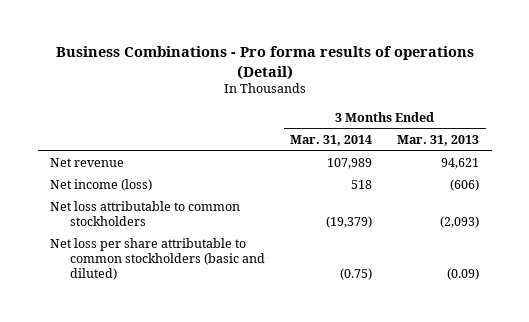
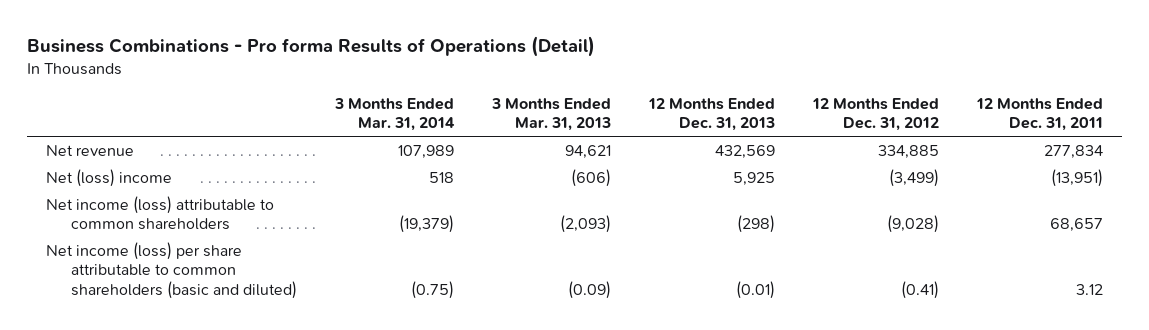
[55,46,474,80] Business Combinations - Pro forma results of operations (Detail) -> [26,35,595,57] Business Combinations - Pro forma Results of Operations (Detail)
none -> [648,97,776,132] 12 Months Ended Dec. 31, 2013
none -> [812,97,940,132] 12 Months Ended Dec. 31, 2012
none -> [976,97,1104,132] 12 Months Ended Dec. 31, 2011
[50,178,153,191] Net income (loss) -> [45,168,172,187] Net (loss) income
[50,200,241,226] Net loss attributable to common stockholders -> [45,195,274,231] Net income (loss) attributable to common shareholders
[50,237,266,280] Net loss per share attributable to common stockholders (basic and diluted) -> [45,241,297,299] Net income (loss) per share attributable to common shareholders (basic and diluted)

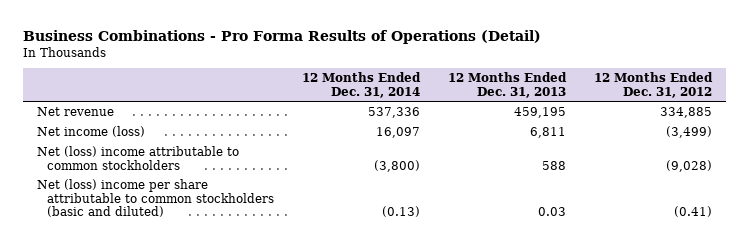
[26,35,595,57] Business Combinations - Pro forma Results of Operations (Detail) -> [22,29,541,44] Business Combinations - Pro Forma Results of Operations (Detail)
[334,97,456,132] 3 Months Ended Mar. 31, 2014 -> none
[491,97,612,132] 3 Months Ended Mar. 31, 2013 -> none
[976,97,1104,132] 12 Months Ended Dec. 31, 2011 -> none
none -> [302,72,422,98] 12 Months Ended Dec. 31, 2014
[715,144,776,159] 432,569 -> [514,107,567,119] 459,195
[45,168,172,187] Net (loss) income -> [36,126,145,138] Net income (loss)
[733,171,776,186] 5,925 -> [530,127,567,139] 6,811
[45,195,274,231] Net income (loss) attributable to common shareholders -> [36,146,239,170] Net (loss) income attributable to common stockholders
[737,215,776,234] (298) -> [542,160,567,170] 588
[45,241,297,299] Net income (loss) per share attributable to common shareholders (basic and diluted) -> [36,179,275,218] Net (loss) income per share attributable to common stockholders (basic and diluted)
[736,280,776,299] (0.01) -> [538,207,567,217] 0.03

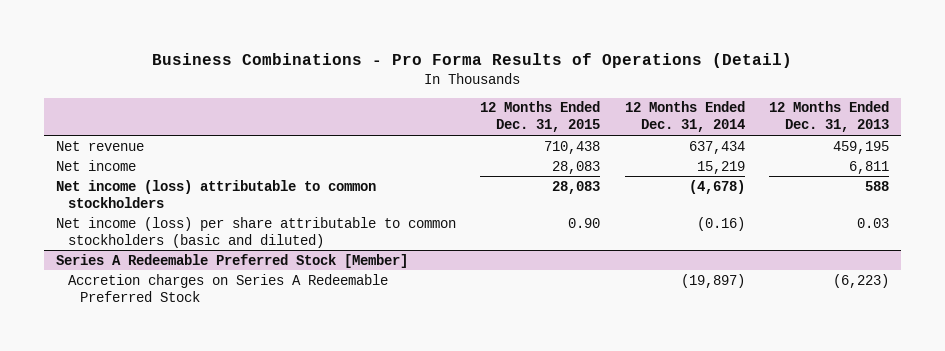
[594,72,714,98] 12 Months Ended Dec. 31, 2012 -> none
none -> [480,101,601,133] 12 Months Ended Dec. 31, 2015
[368,107,421,119] 537,336 -> [688,140,745,154] 637,434
[36,126,145,138] Net income (loss) -> [55,159,136,171] Net income
[376,127,421,139] 16,097 -> [696,160,745,174] 15,219
[36,146,239,170] Net (loss) income attributable to common stockholders -> [55,179,376,208] Net income (loss) attributable to common stockholders
[374,159,421,172] (3,800) -> [688,179,745,194] (4,678)
[36,179,275,218] Net (loss) income per share attributable to common stockholders (basic and diluted) -> [55,216,456,248] Net income (loss) per share attributable to common stockholders (basic and diluted)
[382,206,421,218] (0.13) -> [696,216,745,231] (0.16)
none -> [55,253,408,268] Series A Redeemable Preferred Stock [Member]
none -> [68,273,389,302] Accretion charges on Series A Redeemable Preferred Stock

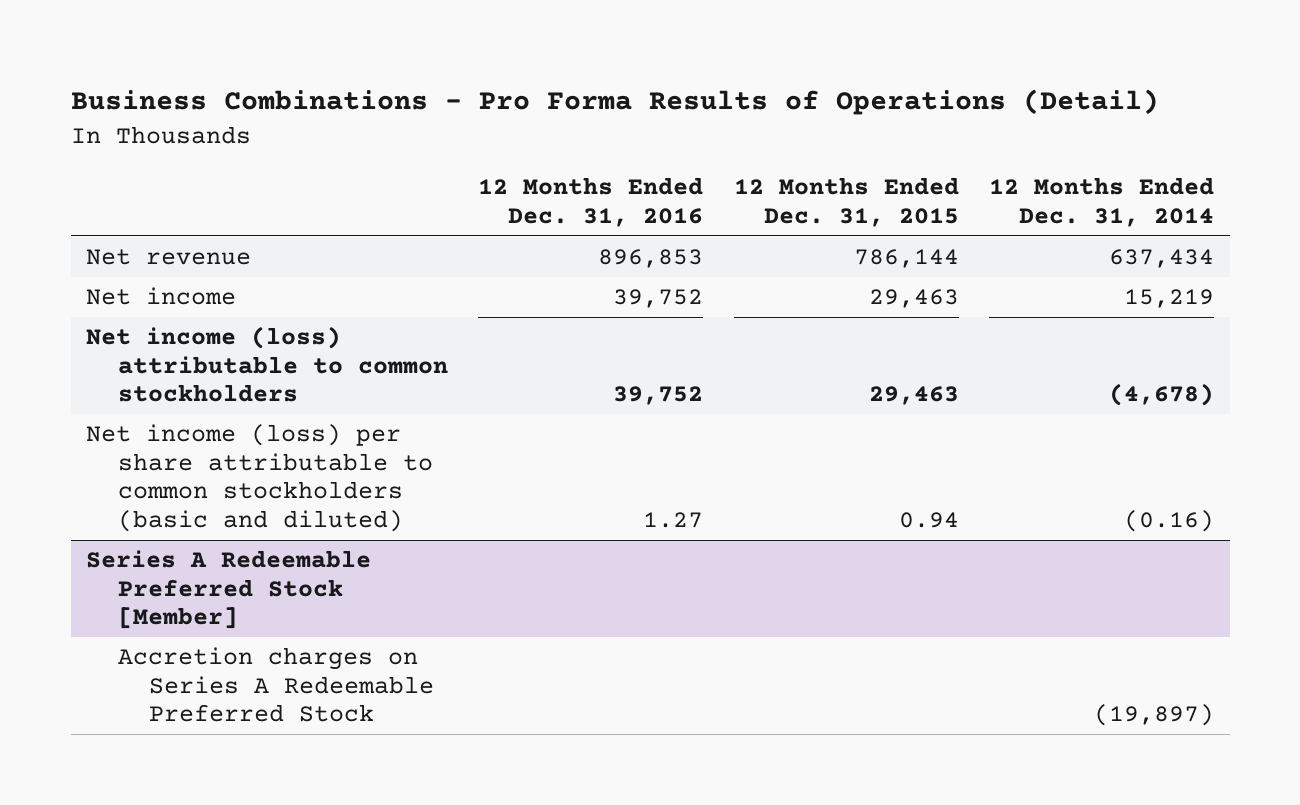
[768,101,889,133] 12 Months Ended Dec. 31, 2013 -> none
none -> [478,177,704,228] 12 Months Ended Dec. 31, 2016
[544,140,601,154] 710,438 -> [853,249,959,269] 786,144
[552,160,601,174] 28,083 -> [868,289,959,309] 29,463
[552,180,601,194] 28,083 -> [868,386,959,406] 29,463
[568,217,601,228] 0.90 -> [898,511,959,528] 0.94

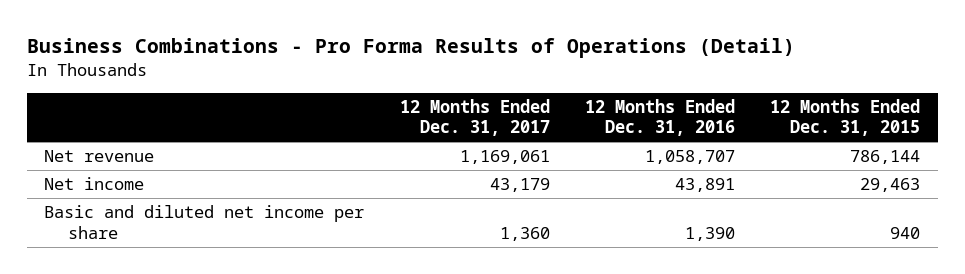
[989,177,1215,228] 12 Months Ended Dec. 31, 2014 -> none
none -> [399,98,550,137] 12 Months Ended Dec. 31, 2017
[85,326,448,403] Net income (loss) attributable to common stockholders -> none
[85,550,371,630] Series A Redeemable Preferred Stock [Member] -> none
[117,647,435,723] Accretion charges on Series A Redeemable Preferred Stock -> none
[598,249,704,269] 896,853 -> [645,149,736,164] 1,058,707
[613,289,704,309] 39,752 -> [675,177,736,192] 43,891
[85,424,433,532] Net income (loss) per share attributable to common stockholders (basic and diluted) -> [44,204,365,239] Basic and diluted net income per share
[643,511,704,528] 1.27 -> [685,226,736,241] 1,390
[898,511,959,528] 0.94 -> [890,226,921,239] 940

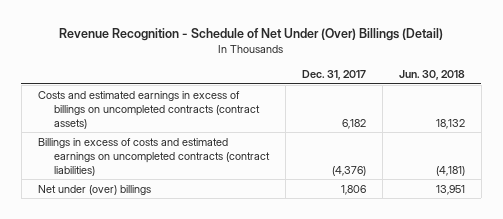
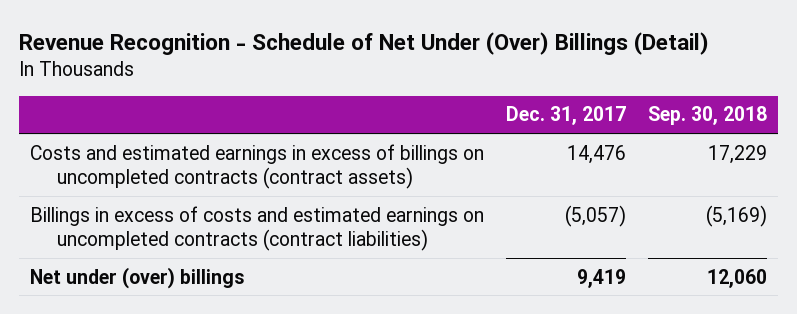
[398,70,465,81] Jun. 30, 2018 -> none
none -> [647,106,767,126] Sep. 30, 2018
[341,118,366,129] 6,182 -> [566,144,626,164] 14,476
[331,165,366,176] (4,376) -> [564,204,626,227] (5,057)
[340,184,366,195] 1,806 -> [576,268,626,288] 9,419

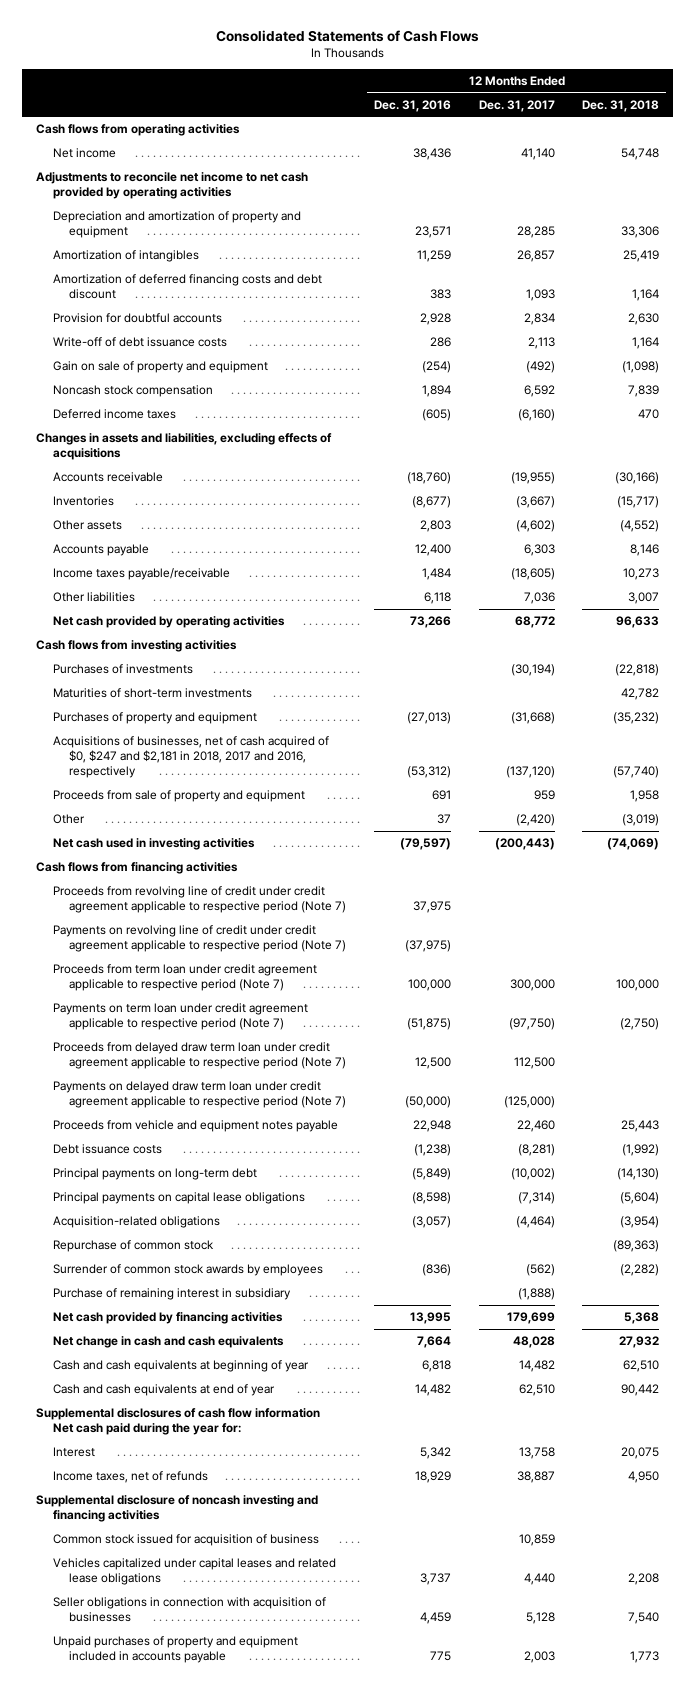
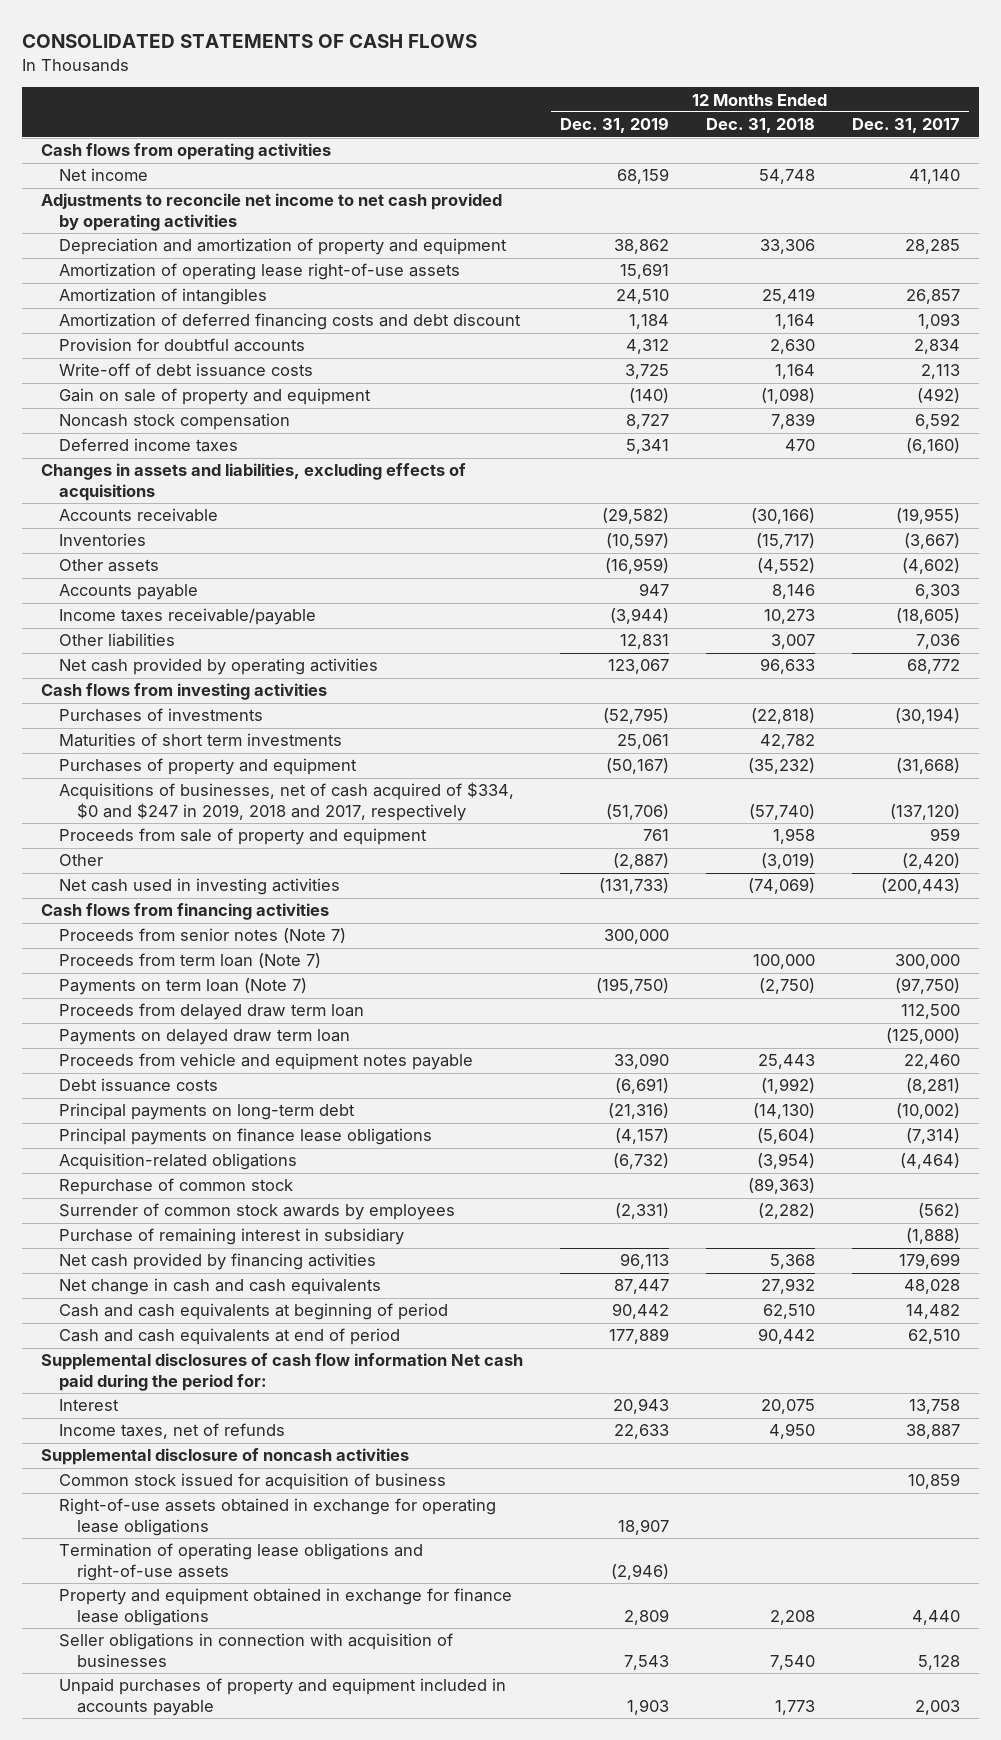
[215,29,479,42] Consolidated Statements of Cash Flows -> [22,34,478,49] CONSOLIDATED STATEMENTS OF CASH FLOWS
[374,99,452,112] Dec. 31, 2016 -> none
none -> [559,117,669,134] Dec. 31, 2019
none -> [58,263,460,281] Amortization of operating lease right-of-use assets
[52,568,230,581] Income taxes payable/receivable -> [58,608,316,626] Income taxes receivable/payable
[52,688,252,699] Maturities of short-term investments -> [58,733,342,748] Maturities of short term investments
[52,736,329,779] Acquisitions of businesses, net of cash acquired of $0, $247 and $2,181 in 2018, 2017 and 2016, respectively -> [58,782,514,821] Acquisitions of businesses, net of cash acquired of $334, $0 and $247 in 2019, 2018 and 2017, respectively
[52,886,347,914] Proceeds from revolving line of credit under credit agreement applicable to respective period (Note 7) -> none
[52,925,347,953] Payments on revolving line of credit under credit agreement applicable to respective period (Note 7) -> none
none -> [58,928,346,944] Proceeds from senior notes (Note 7)
[52,964,317,992] Proceeds from term loan under credit agreement applicable to respective period (Note 7) -> [58,953,321,969] Proceeds from term loan (Note 7)
[52,1003,308,1031] Payments on term loan under credit agreement applicable to respective period (Note 7) -> [58,978,307,996] Payments on term loan (Note 7)
[52,1042,347,1070] Proceeds from delayed draw term loan under credit agreement applicable to respective period (Note 7) -> [58,1003,364,1021] Proceeds from delayed draw term loan
[52,1081,347,1109] Payments on delayed draw term loan under credit agreement applicable to respective period (Note 7) -> [58,1029,350,1046] Payments on delayed draw term loan
[52,1192,305,1205] Principal payments on capital lease obligations -> [58,1128,432,1146] Principal payments on finance lease obligations
[52,1360,309,1373] Cash and cash equivalents at beginning of year -> [58,1303,448,1321] Cash and cash equivalents at beginning of period
[52,1384,275,1397] Cash and cash equivalents at end of year -> [58,1328,400,1346] Cash and cash equivalents at end of period
[35,1408,320,1436] Supplemental disclosures of cash flow information Net cash paid during the year for: -> [40,1353,523,1391] Supplemental disclosures of cash flow information Net cash paid during the period for:
[35,1495,318,1523] Supplemental disclosure of noncash investing and financing activities -> [40,1448,409,1466] Supplemental disclosure of noncash activities
none -> [58,1498,496,1536] Right-of-use assets obtained in exchange for operating lease obligations
none -> [58,1543,423,1581] Termination of operating lease obligations and right-of-use assets
[52,1558,336,1586] Vehicles capitalized under capital leases and related lease obligations -> [58,1588,512,1626] Property and equipment obtained in exchange for finance lease obligations

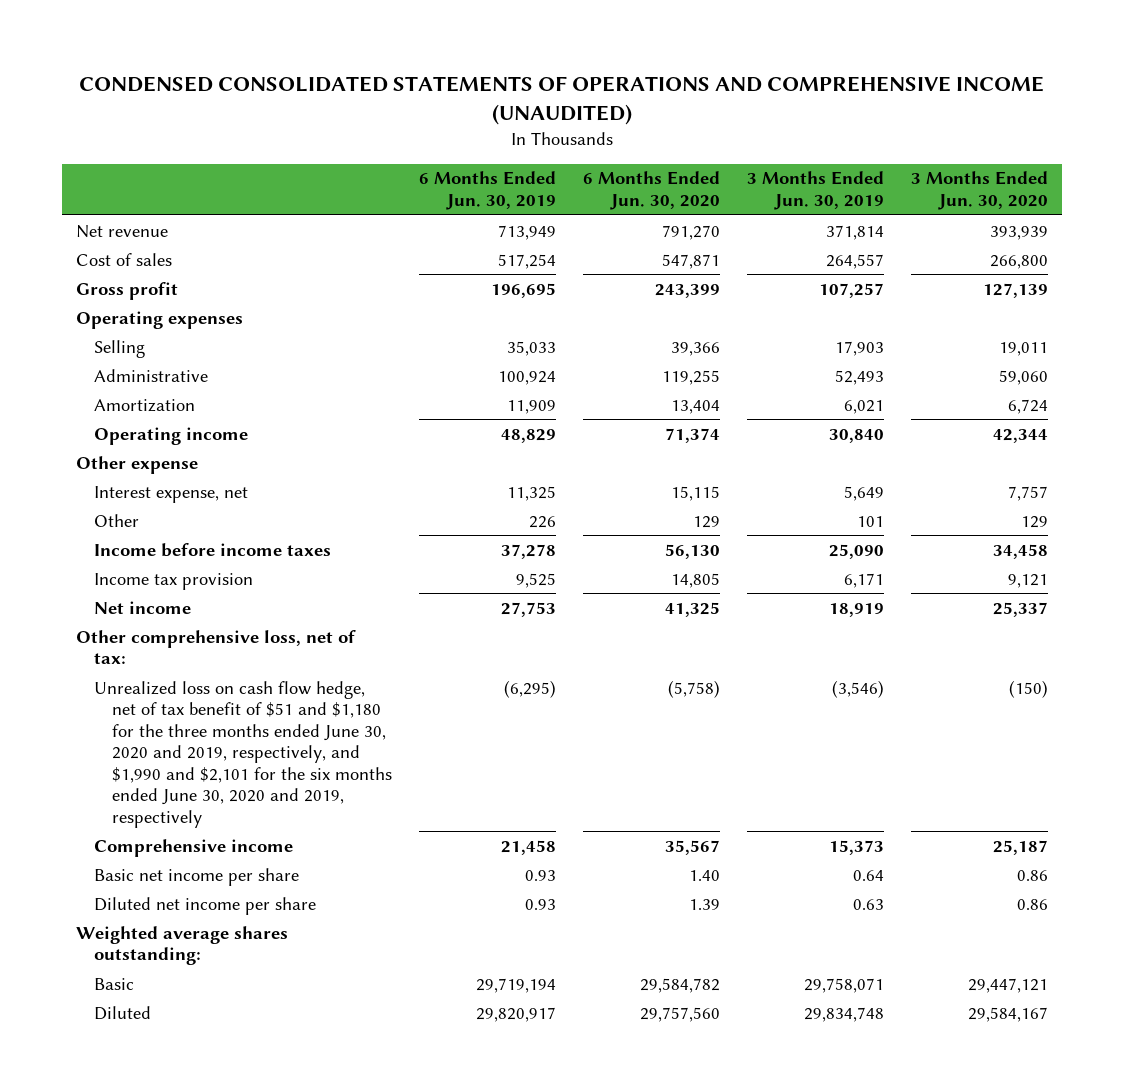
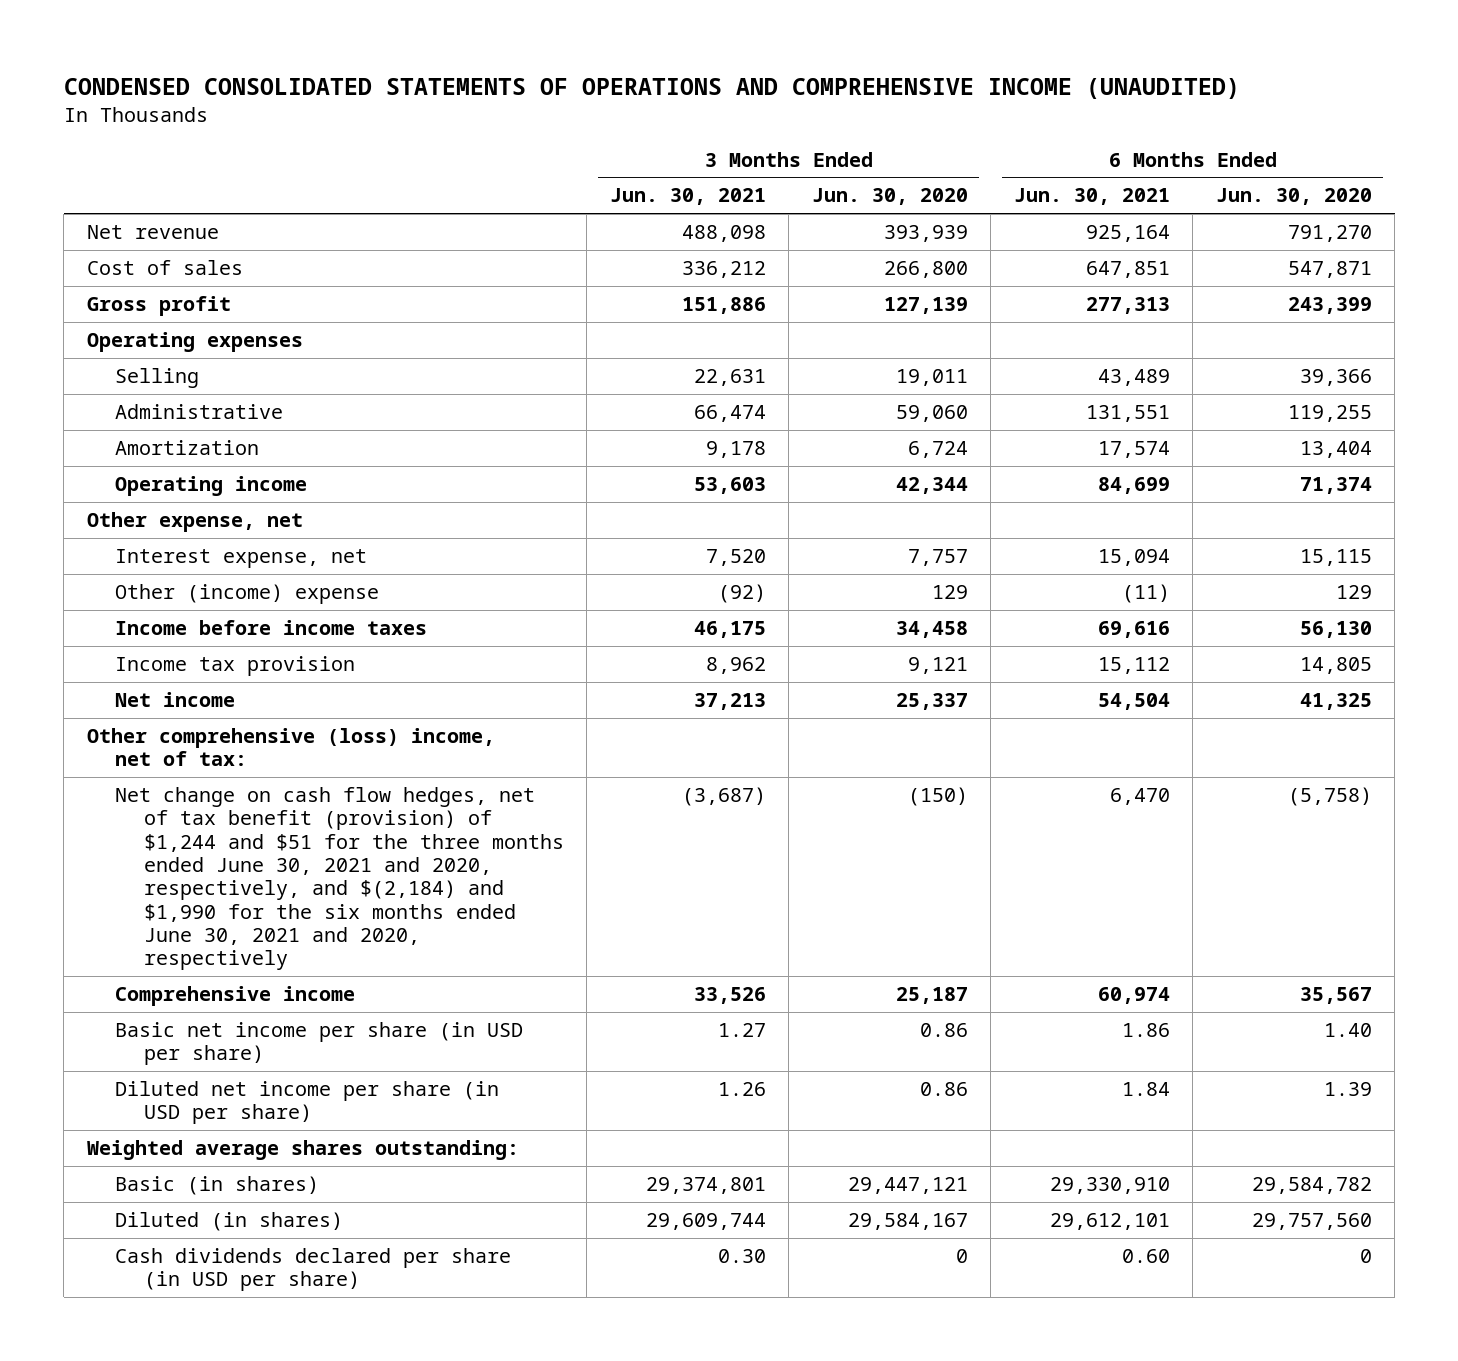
[419,171,557,210] 6 Months Ended Jun. 30, 2019 -> none
[747,171,885,210] 3 Months Ended Jun. 30, 2019 -> none
none -> [609,188,766,206] Jun. 30, 2021
none -> [1013,188,1170,206] Jun. 30, 2021
[75,455,198,474] Other expense -> [86,512,303,533] Other expense, net
[93,513,139,527] Other -> [115,584,380,605] Other (income) expense
[75,629,356,665] Other comprehensive loss, net of tax: -> [86,728,495,767] Other comprehensive (loss) income, net of tax:
[93,680,393,828] Unrealized loss on cash flow hedge, net of tax benefit of $51 and $1,180 for the three months ended June 30, 2020 and 2019, respectively, and $1,990 and $2,101 for the six months ended June 30, 2020 and 2019, respectively -> [115,787,564,971] Net change on cash flow hedges, net of tax benefit (provision) of $1,244 and $51 for the three months ended June 30, 2021 and 2020, respectively, and $(2,184) and $1,990 for the six months ended June 30, 2021 and 2020, respectively
[93,867,299,886] Basic net income per share -> [115,1022,524,1066] Basic net income per share (in USD per share)
[93,896,316,915] Diluted net income per share -> [115,1081,500,1125] Diluted net income per share (in USD per share)
[93,977,134,990] Basic -> [115,1176,320,1196] Basic (in shares)
[93,1005,151,1020] Diluted -> [115,1212,344,1232] Diluted (in shares)
none -> [115,1248,512,1292] Cash dividends declared per share (in USD per share)

